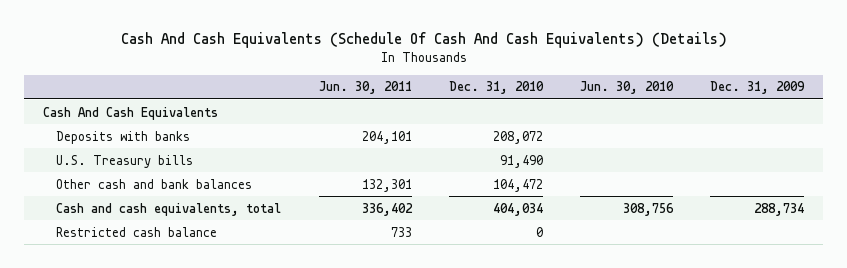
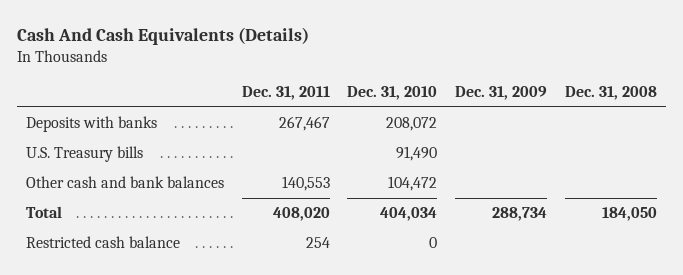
[120,32,727,49] Cash And Cash Equivalents (Schedule Of Cash And Cash Equivalents) (Details) -> [17,26,310,45] Cash And Cash Equivalents (Details)
[318,81,412,95] Jun. 30, 2011 -> none
[580,81,675,95] Jun. 30, 2010 -> none
none -> [241,85,330,100] Dec. 31, 2011
none -> [564,85,657,100] Dec. 31, 2008
[42,106,218,120] Cash And Cash Equivalents -> none
[56,202,282,216] Cash and cash equivalents, total -> [26,206,63,219] Total

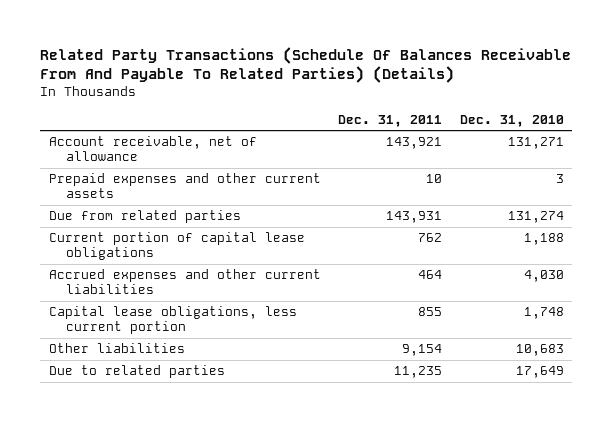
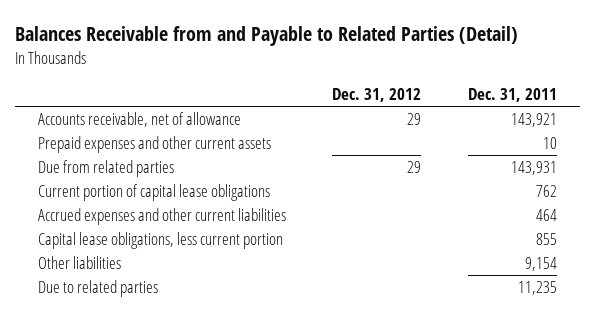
[40,46,572,83] Related Party Transactions (Schedule Of Balances Receivable From And Payable To Related Parties) (Details) -> [14,26,518,47] Balances Receivable from and Payable to Related Parties (Detail)
[459,114,564,127] Dec. 31, 2010 -> none
none -> [332,87,422,102] Dec. 31, 2012
[48,136,257,161] Account receivable, net of allowance -> [37,112,241,128] Accounts receivable, net of allowance

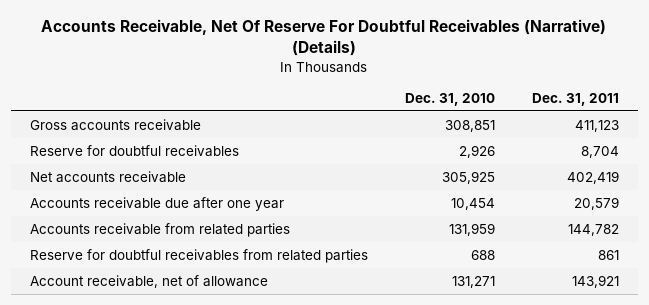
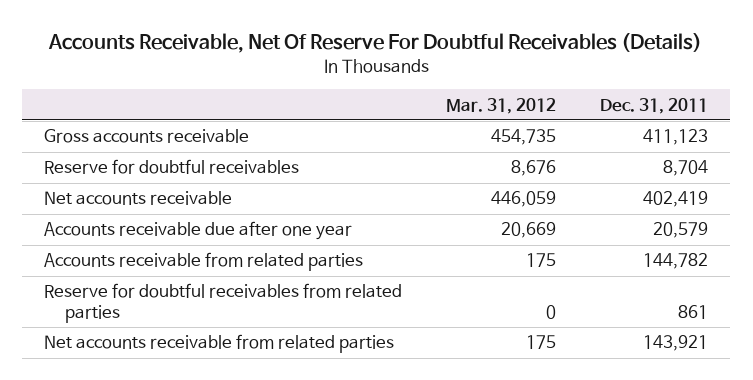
[41,19,607,57] Accounts Receivable, Net Of Reserve For Doubtful Receivables (Narrative) (Details) -> [48,32,703,53] Accounts Receivable, Net Of Reserve For Doubtful Receivables (Details)
[404,92,495,106] Dec. 31, 2010 -> none
none -> [446,97,557,114] Mar. 31, 2012
[29,274,268,288] Account receivable, net of allowance -> [44,334,395,354] Net accounts receivable from related parties

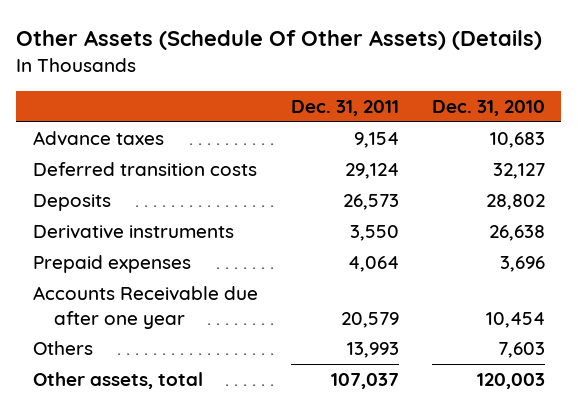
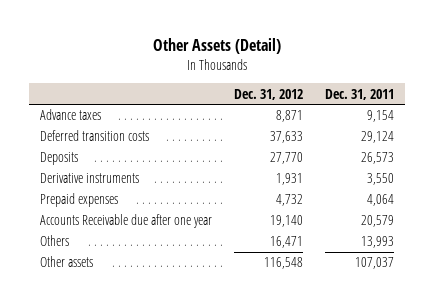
[16,29,543,50] Other Assets (Schedule Of Other Assets) (Details) -> [153,37,282,54] Other Assets (Detail)
[431,99,545,116] Dec. 31, 2010 -> none
none -> [234,88,304,100] Dec. 31, 2012
[32,372,203,390] Other assets, total -> [40,256,94,268] Other assets

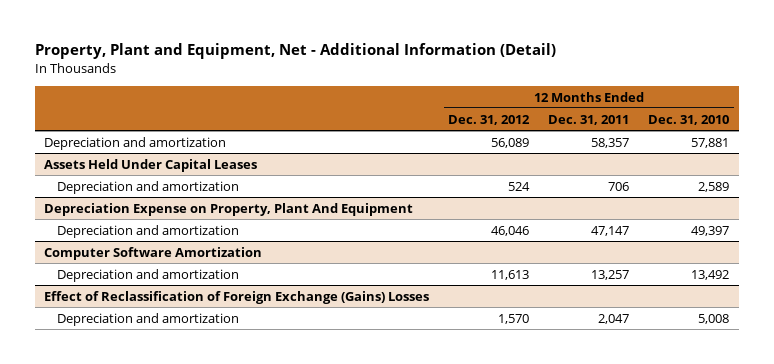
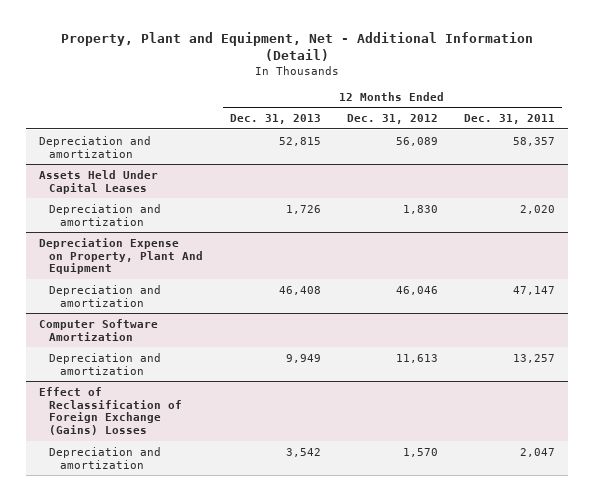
[648,114,730,125] Dec. 31, 2010 -> none
none -> [229,114,321,125] Dec. 31, 2013
[508,181,531,191] 524 -> [402,204,438,214] 1,830
[608,181,630,191] 706 -> [520,204,556,214] 2,020

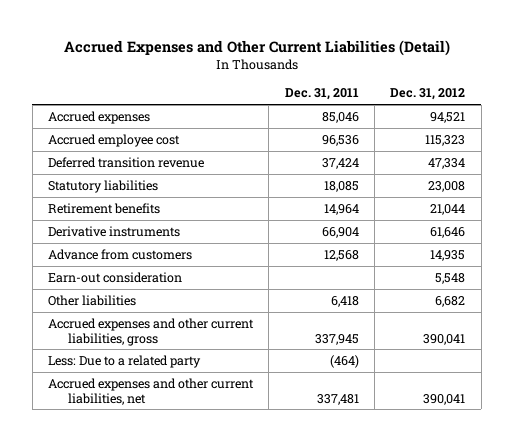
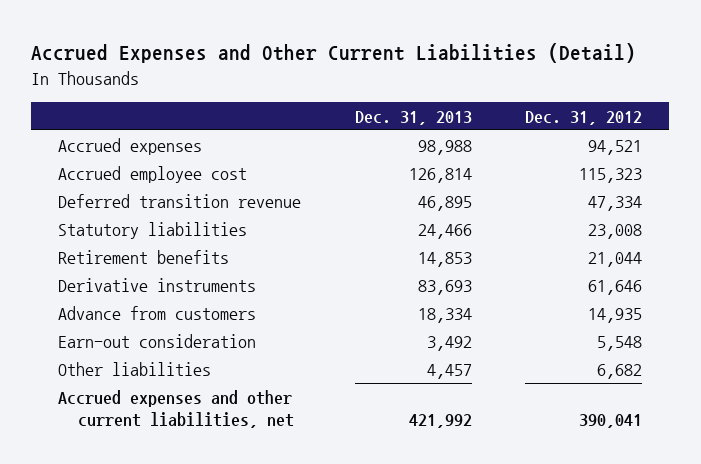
[284,88,359,101] Dec. 31, 2011 -> none
none -> [354,110,472,125] Dec. 31, 2013
[47,317,254,346] Accrued expenses and other current liabilities, gross -> none
[47,354,201,368] Less: Due to a related party -> none

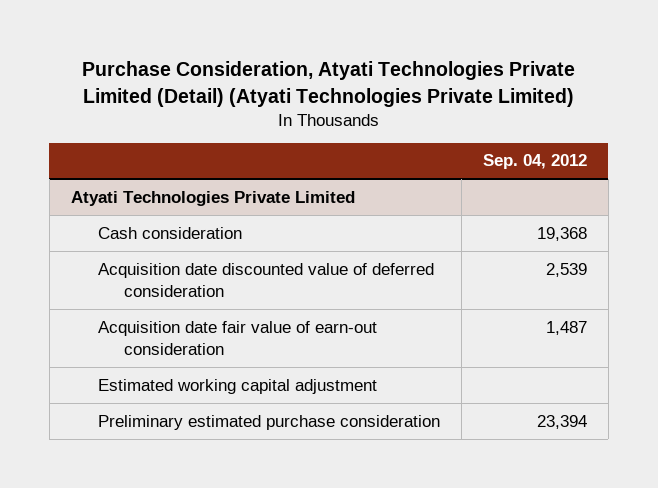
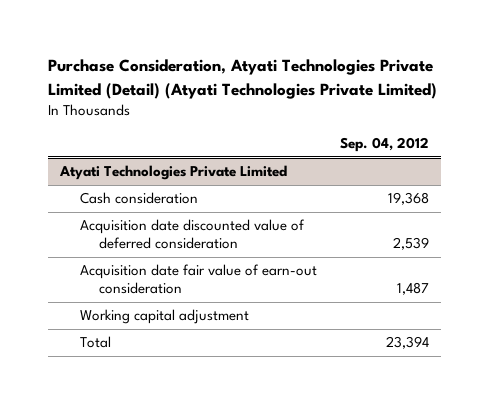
[97,378,377,394] Estimated working capital adjustment -> [79,309,249,325] Working capital adjustment
[97,414,440,430] Preliminary estimated purchase consideration -> [79,336,111,349] Total

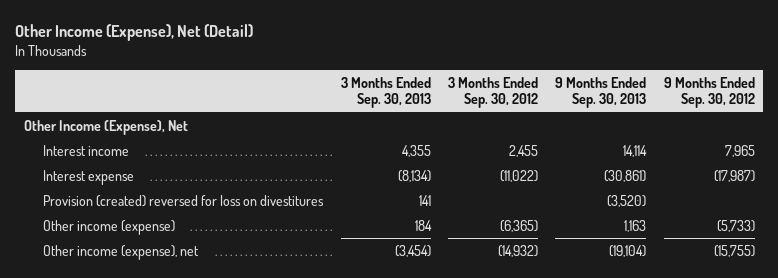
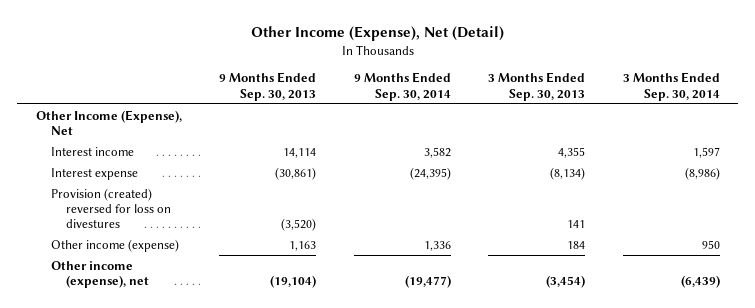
[447,77,538,109] 3 Months Ended Sep. 30, 2012 -> none
[663,77,755,109] 9 Months Ended Sep. 30, 2012 -> none
none -> [353,72,451,101] 9 Months Ended Sep. 30, 2014
none -> [622,72,720,101] 3 Months Ended Sep. 30, 2014
[43,194,325,207] Provision (created) reversed for loss on divestitures -> [50,187,171,229] Provision (created) reversed for loss on divestures

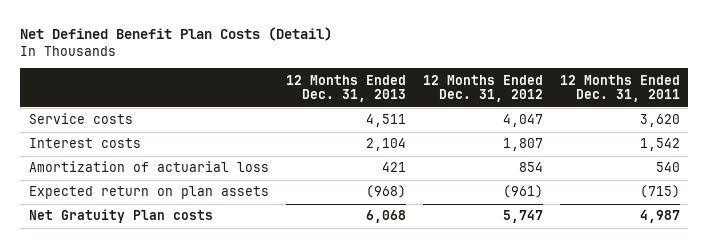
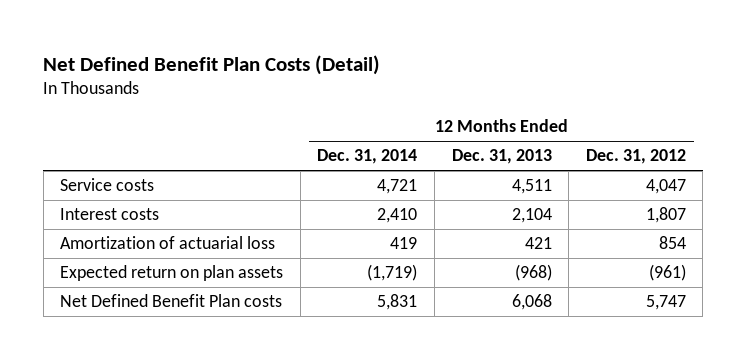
[559,74,680,103] 12 Months Ended Dec. 31, 2011 -> none
none -> [317,149,418,165] Dec. 31, 2014
[28,209,213,224] Net Gratuity Plan costs -> [60,294,283,308] Net Defined Benefit Plan costs

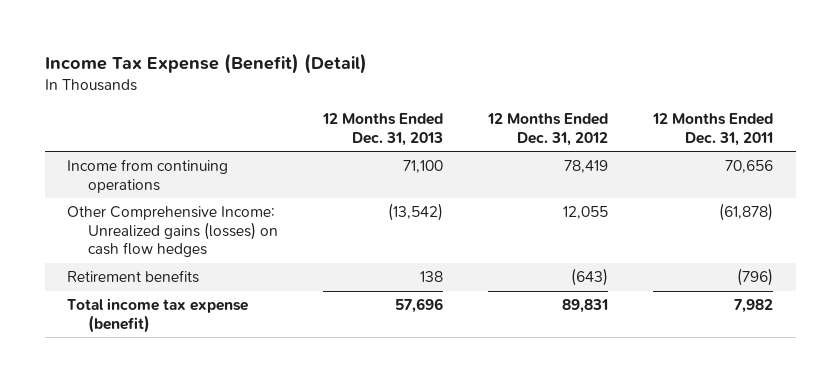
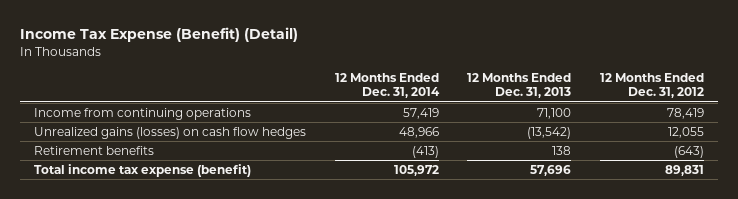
[652,113,774,146] 12 Months Ended Dec. 31, 2011 -> none
none -> [334,72,440,99] 12 Months Ended Dec. 31, 2014
[67,206,279,258] Other Comprehensive Income: Unrealized gains (losses) on cash flow hedges -> [34,126,307,139] Unrealized gains (losses) on cash flow hedges

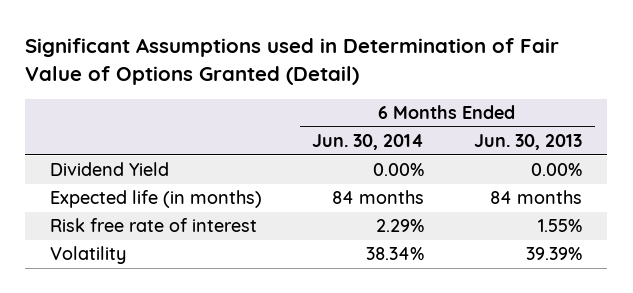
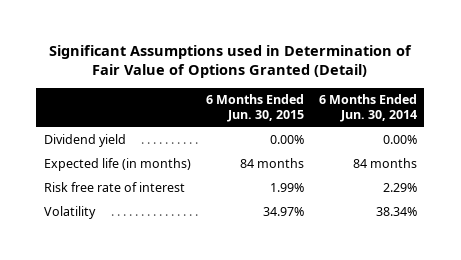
[474,134,583,151] Jun. 30, 2013 -> none
none -> [205,94,304,123] 6 Months Ended Jun. 30, 2015
[50,162,170,177] Dividend Yield -> [43,134,126,148] Dividend yield

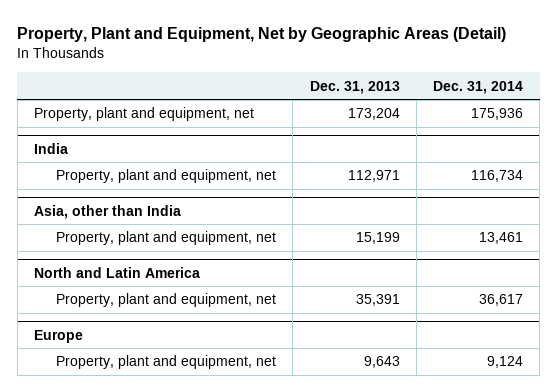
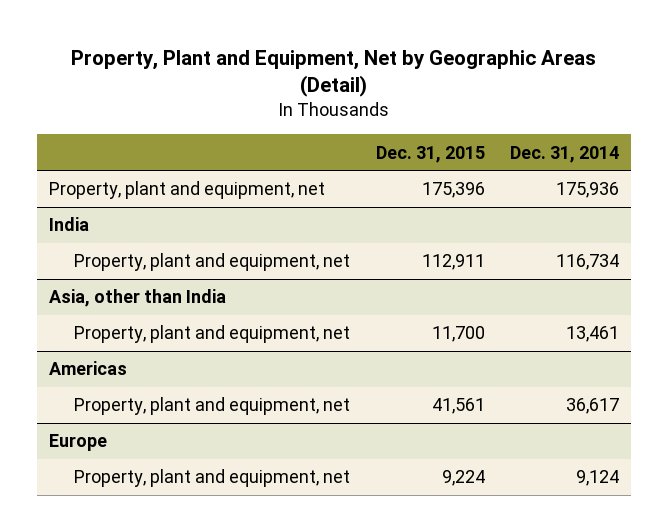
[309,80,400,94] Dec. 31, 2013 -> none
none -> [375,145,485,163] Dec. 31, 2015
[34,266,201,278] North and Latin America -> [49,361,128,376] Americas

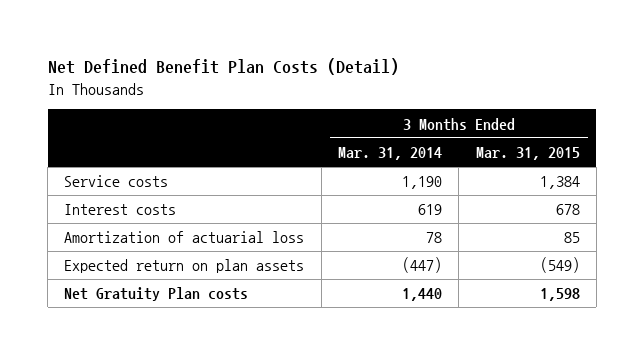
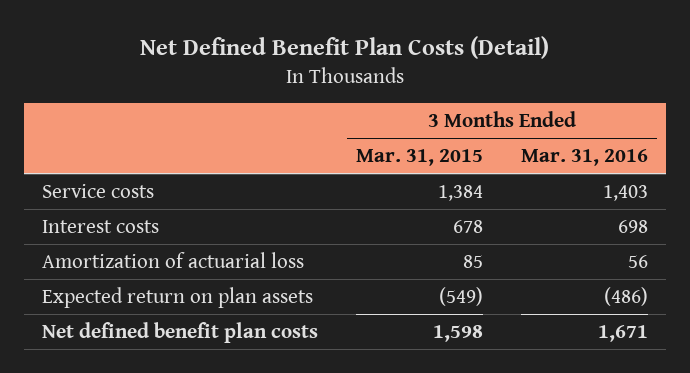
[337,147,442,161] Mar. 31, 2014 -> none
none -> [520,148,648,166] Mar. 31, 2016
[64,287,249,302] Net Gratuity Plan costs -> [42,321,319,343] Net defined benefit plan costs

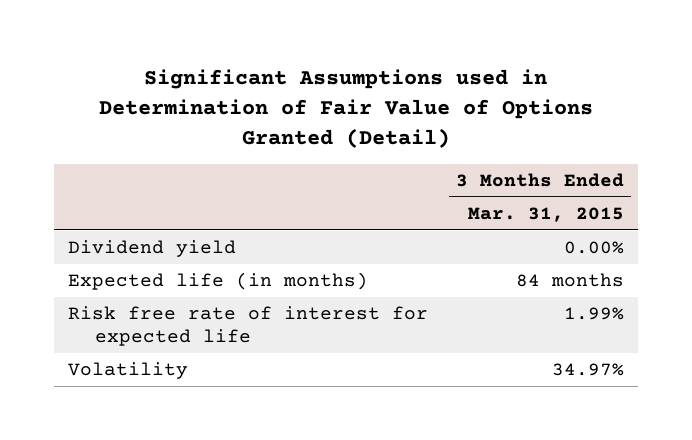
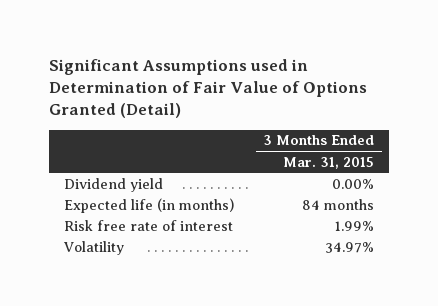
[68,306,429,347] Risk free rate of interest for expected life -> [63,219,233,231] Risk free rate of interest

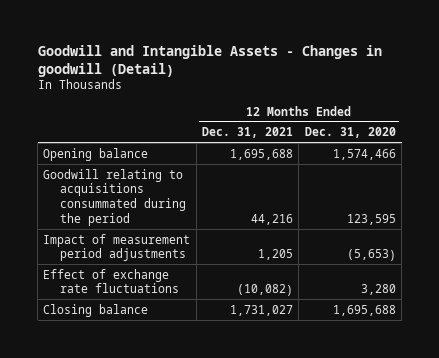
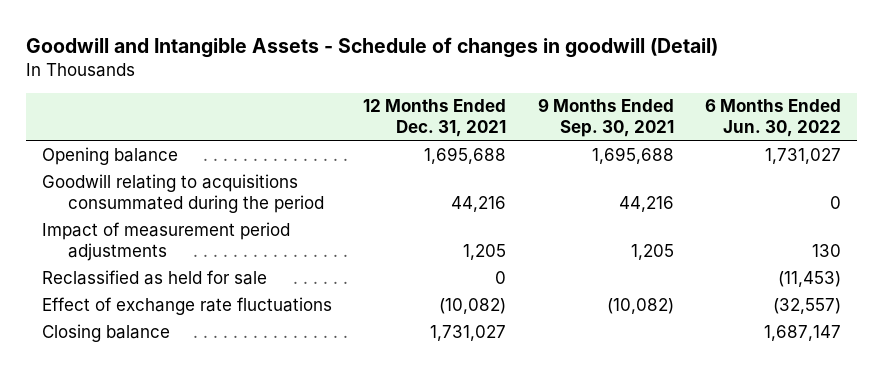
[37,44,382,77] Goodwill and Intangible Assets - Changes in goodwill (Detail) -> [26,36,719,58] Goodwill and Intangible Assets - Schedule of changes in goodwill (Detail)
[304,127,396,139] Dec. 31, 2020 -> none
none -> [537,98,674,138] 9 Months Ended Sep. 30, 2021
none -> [704,99,841,138] 6 Months Ended Jun. 30, 2022
none -> [41,269,267,285] Reclassified as held for sale

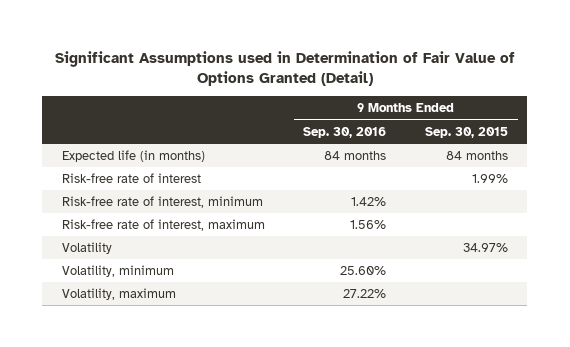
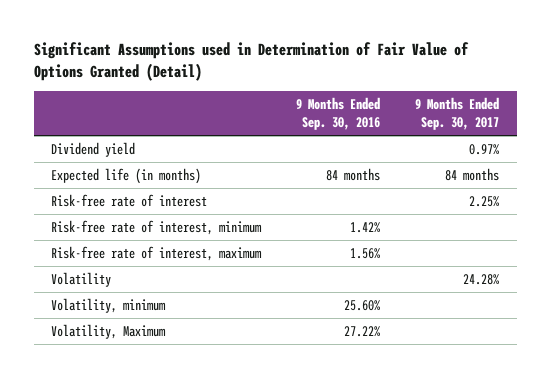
[425,126,509,138] Sep. 30, 2015 -> none
none -> [415,96,500,130] 9 Months Ended Sep. 30, 2017
none -> [51,141,136,157] Dividend yield
[61,288,176,301] Volatility, maximum -> [51,323,167,339] Volatility, Maximum

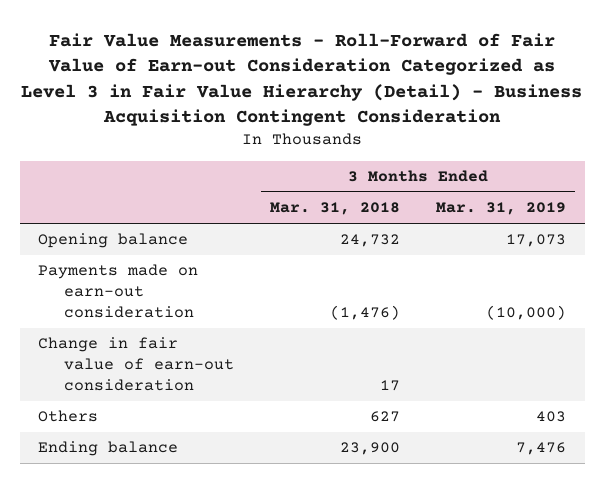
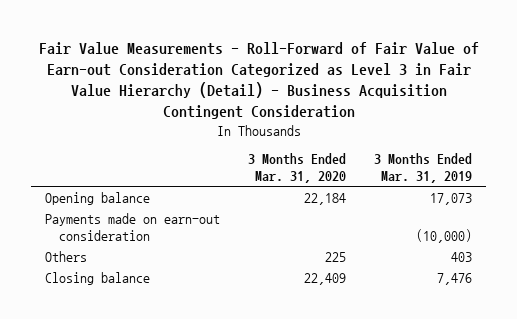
[269,202,400,216] Mar. 31, 2018 -> none
none -> [248,153,347,184] 3 Months Ended Mar. 31, 2020
[38,337,234,391] Change in fair value of earn-out consideration -> none
[38,441,179,457] Ending balance -> [45,271,151,285] Closing balance

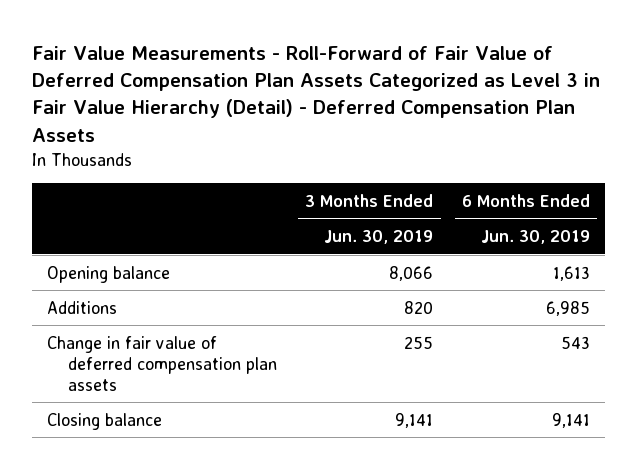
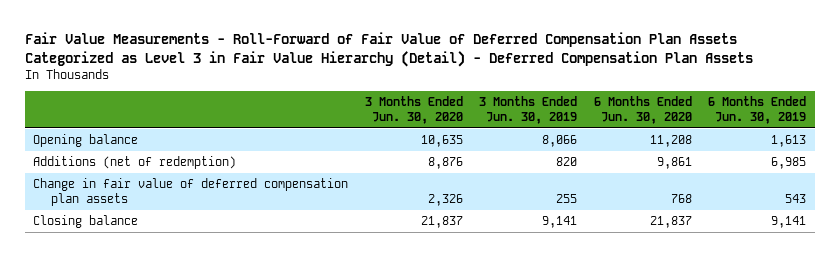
none -> [364,96,463,125] 3 Months Ended Jun. 30, 2020
none -> [593,96,692,125] 6 Months Ended Jun. 30, 2020
[46,300,117,314] Additions -> [33,156,237,170] Additions (net of redemption)

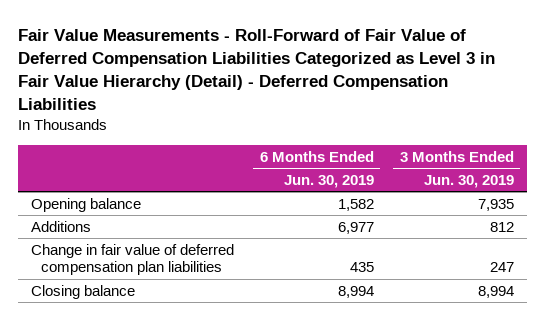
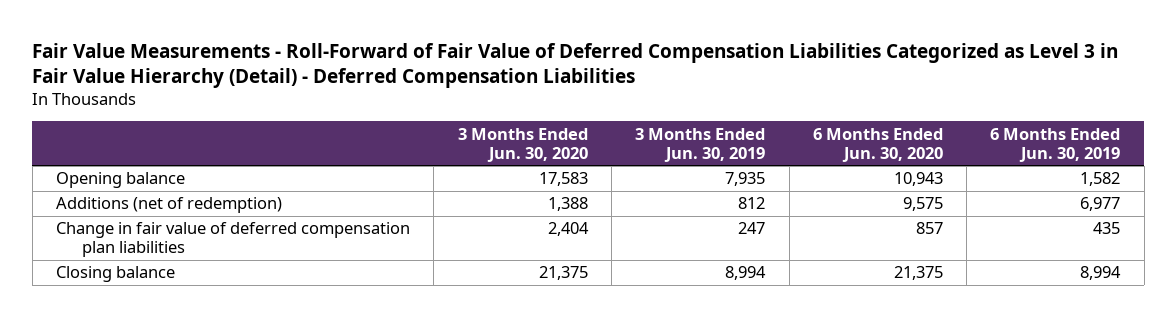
none -> [457,127,588,162] 3 Months Ended Jun. 30, 2020
none -> [812,127,943,162] 6 Months Ended Jun. 30, 2020
[30,220,91,232] Additions -> [56,197,283,214] Additions (net of redemption)

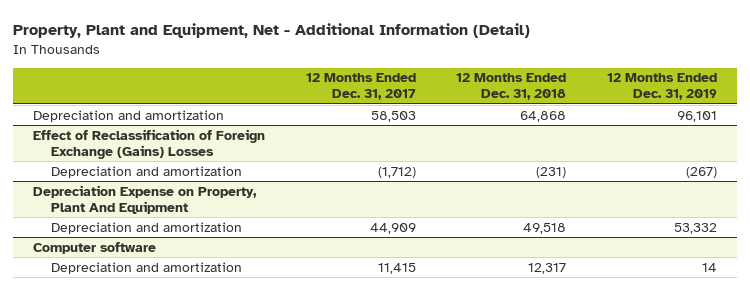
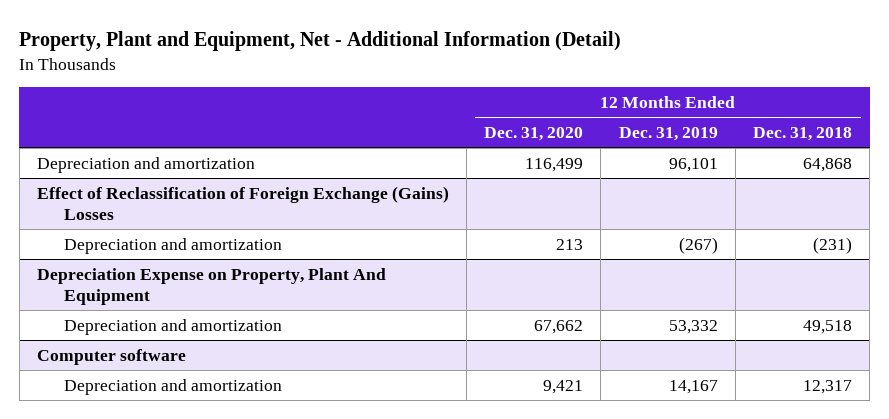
[305,73,416,101] 12 Months Ended Dec. 31, 2017 -> none
none -> [484,126,584,141] Dec. 31, 2020
[701,262,717,272] 14 -> [668,379,718,394] 14,167

